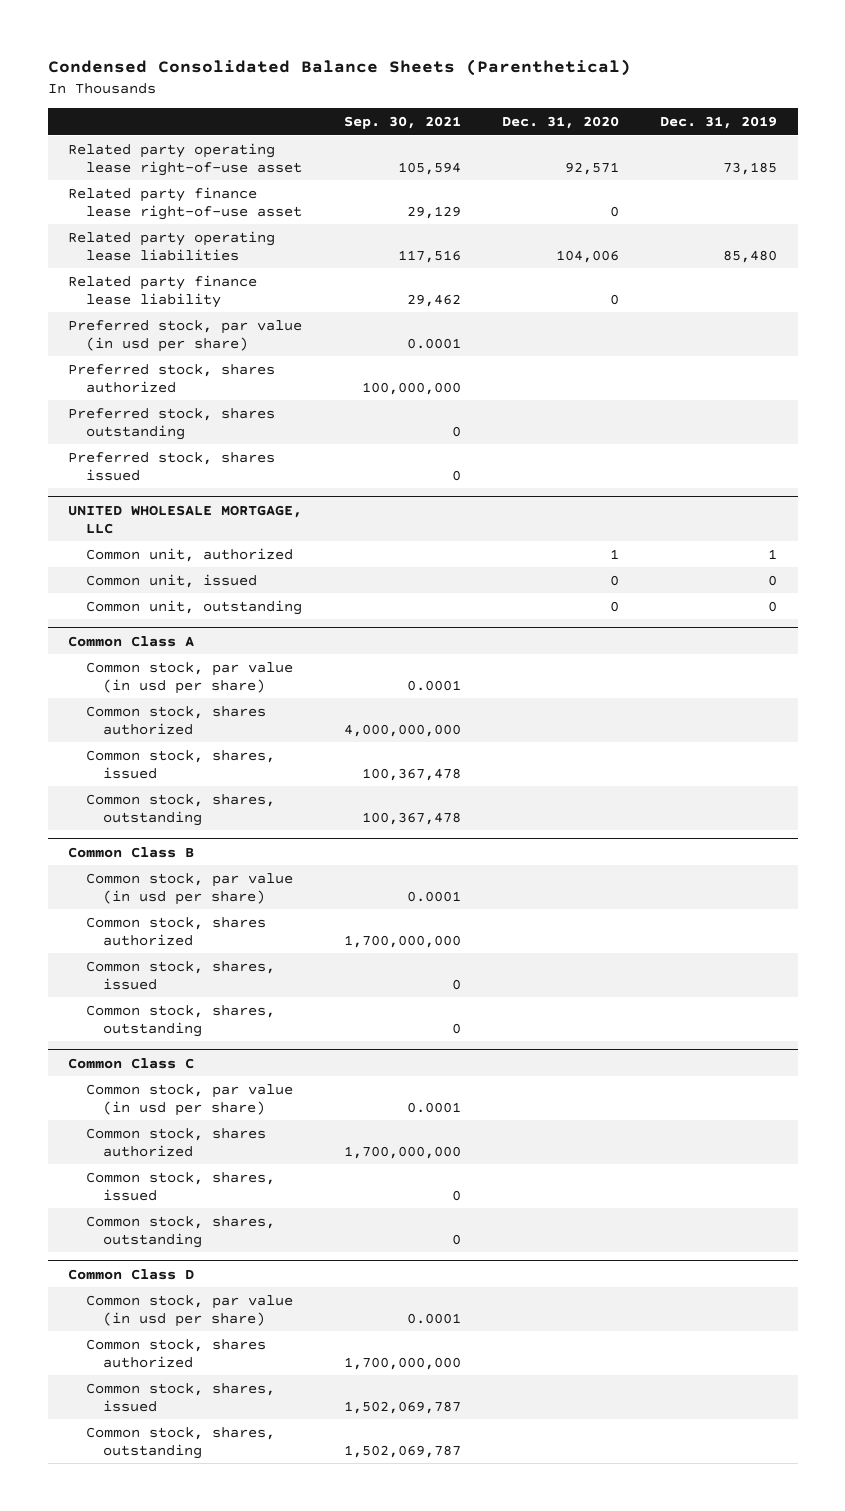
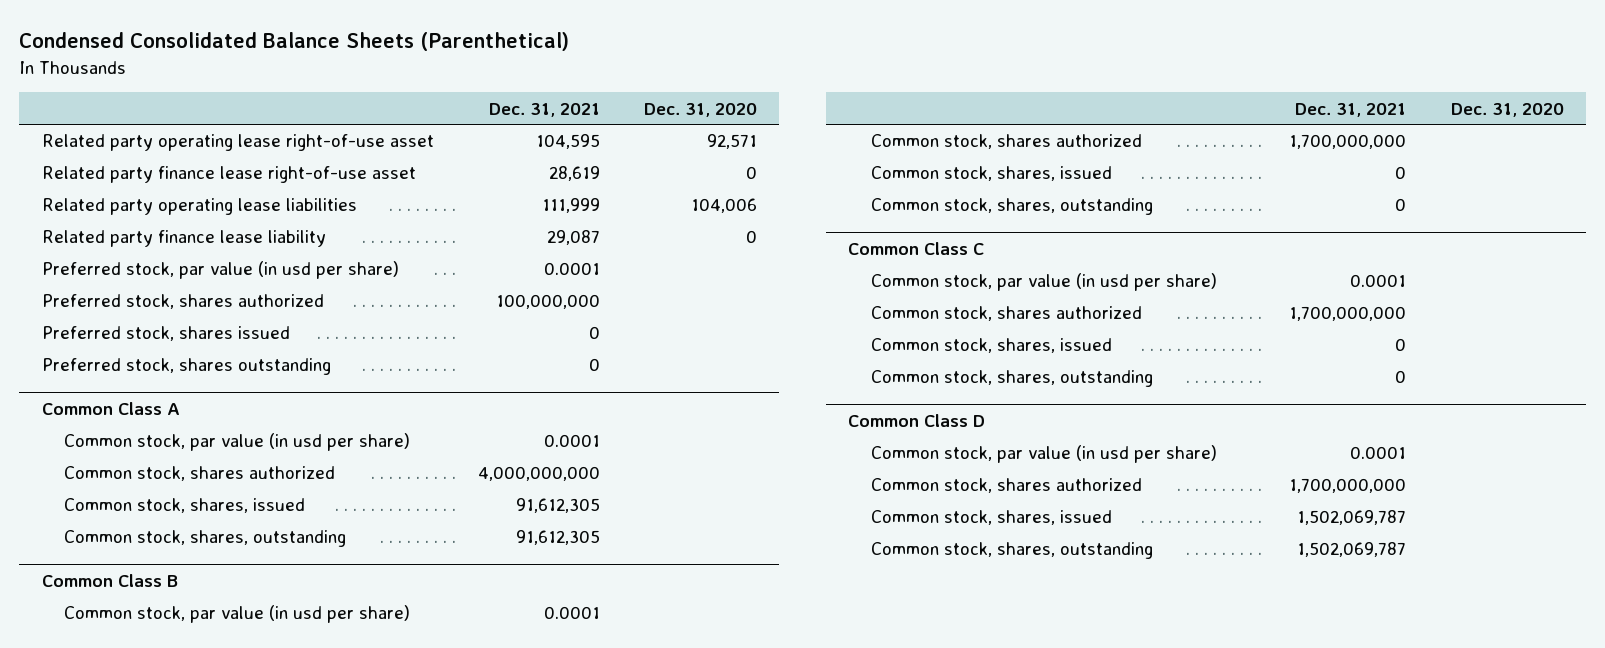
[343,116,461,130] Sep. 30, 2021 -> none
[659,116,777,130] Dec. 31, 2019 -> none
none -> [488,102,600,117] Dec. 31, 2021
[68,504,303,534] UNITED WHOLESALE MORTGAGE, LLC -> none
[85,547,293,562] Common unit, authorized -> none
[85,573,257,588] Common unit, issued -> none
[85,599,302,615] Common unit, outstanding -> none
[68,407,276,440] Preferred stock, shares outstanding -> [41,358,331,376] Preferred stock, shares outstanding

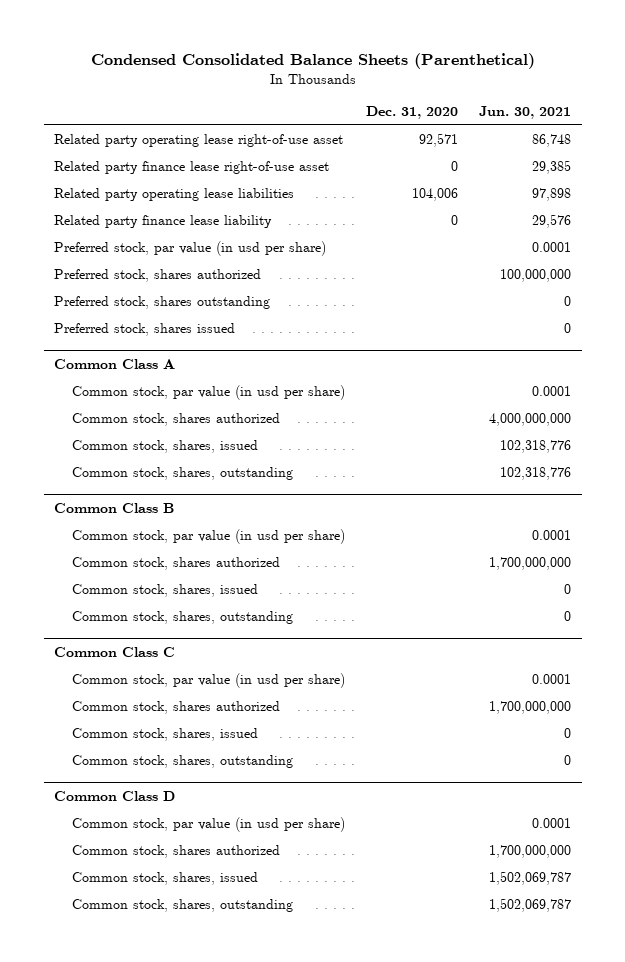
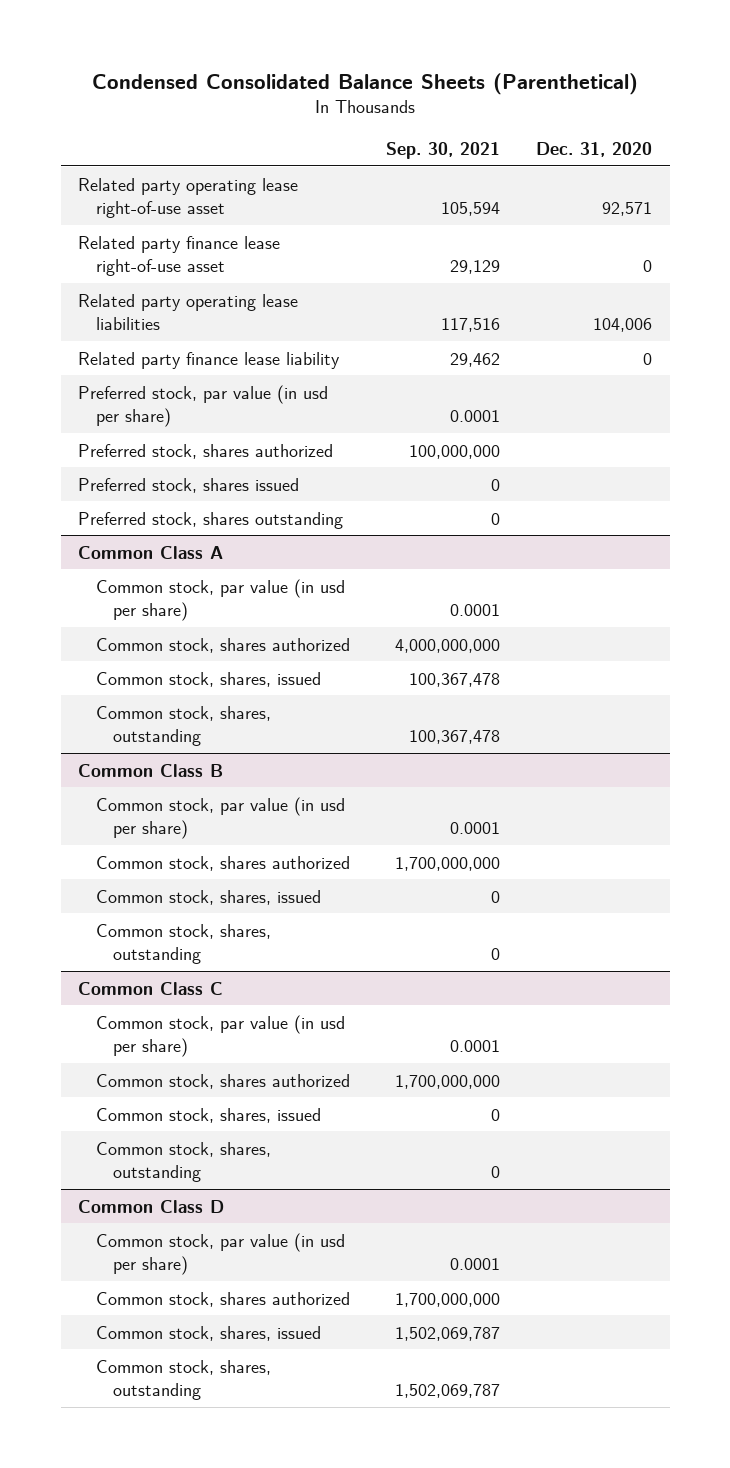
[479,105,572,119] Jun. 30, 2021 -> none
none -> [385,142,500,160] Sep. 30, 2021
[54,296,271,310] Preferred stock, shares outstanding -> [78,511,344,529] Preferred stock, shares outstanding

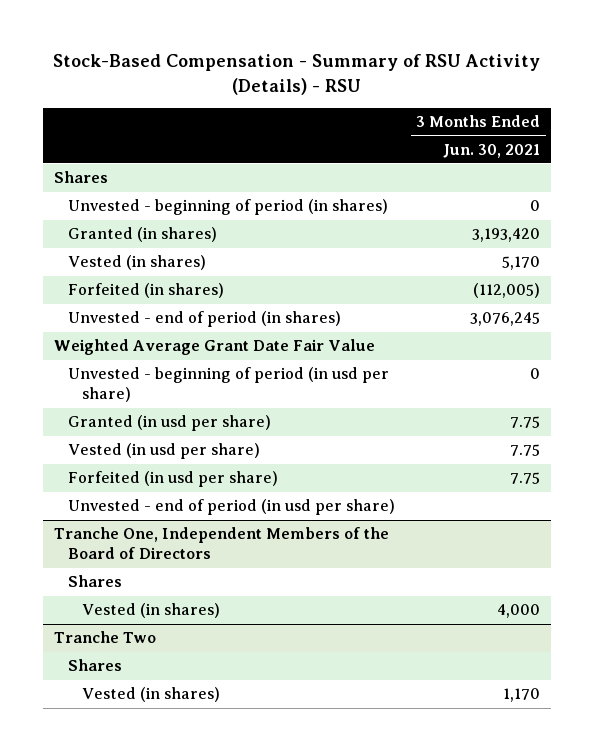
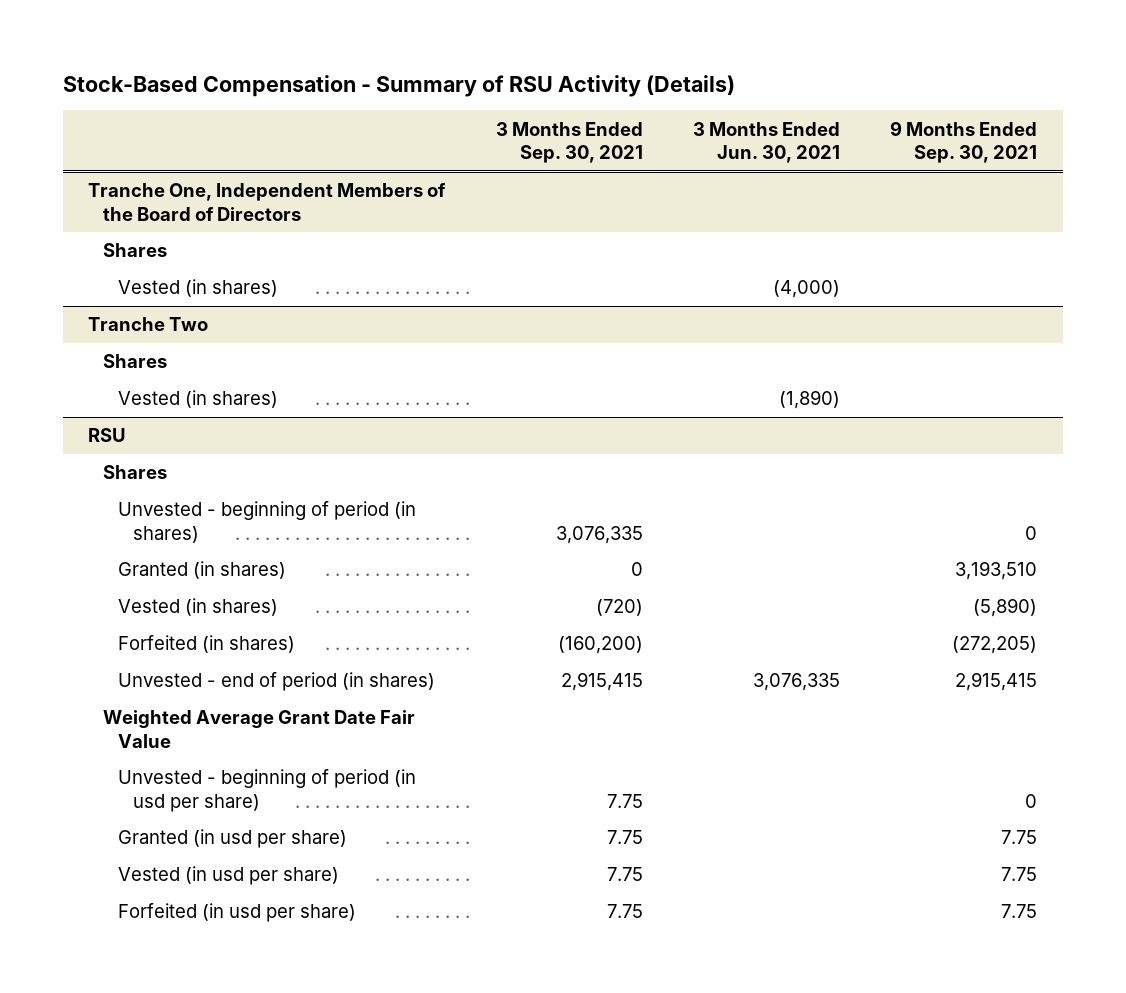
[53,54,541,96] Stock-Based Compensation - Summary of RSU Activity (Details) - RSU -> [62,74,735,97] Stock-Based Compensation - Summary of RSU Activity (Details)
none -> [495,121,643,163] 3 Months Ended Sep. 30, 2021
none -> [890,120,1038,163] 9 Months Ended Sep. 30, 2021
[53,171,108,184] Shares -> none
[67,199,388,216] Unvested - beginning of period (in shares) -> none
[67,227,217,243] Granted (in shares) -> none
[67,255,206,271] Vested (in shares) -> none
[67,283,224,299] Forfeited (in shares) -> none
[67,311,341,328] Unvested - end of period (in shares) -> none
[53,339,375,356] Weighted Average Grant Date Fair Value -> none
[67,367,389,403] Unvested - beginning of period (in usd per share) -> none
[67,415,271,432] Granted (in usd per share) -> none
[67,443,260,460] Vested (in usd per share) -> none
[67,471,278,488] Forfeited (in usd per share) -> none
[67,499,395,516] Unvested - end of period (in usd per share) -> none
[497,604,541,619] 4,000 -> [773,280,841,299] (4,000)
[503,688,541,703] 1,170 -> [779,390,841,410] (1,890)
none -> [88,428,127,443] RSU
none -> [102,465,167,480] Shares
none -> [117,501,416,543] Unvested - beginning of period (in shares)
none -> [117,561,286,580] Granted (in shares)
none -> [117,598,278,617] Vested (in shares)
none -> [117,635,295,654] Forfeited (in shares)
none -> [117,672,435,692] Unvested - end of period (in shares)
none -> [102,710,415,748] Weighted Average Grant Date Fair Value
none -> [117,769,416,812] Unvested - beginning of period (in usd per share)
none -> [117,829,347,849] Granted (in usd per share)
none -> [117,866,339,886] Vested (in usd per share)
none -> [117,903,356,923] Forfeited (in usd per share)

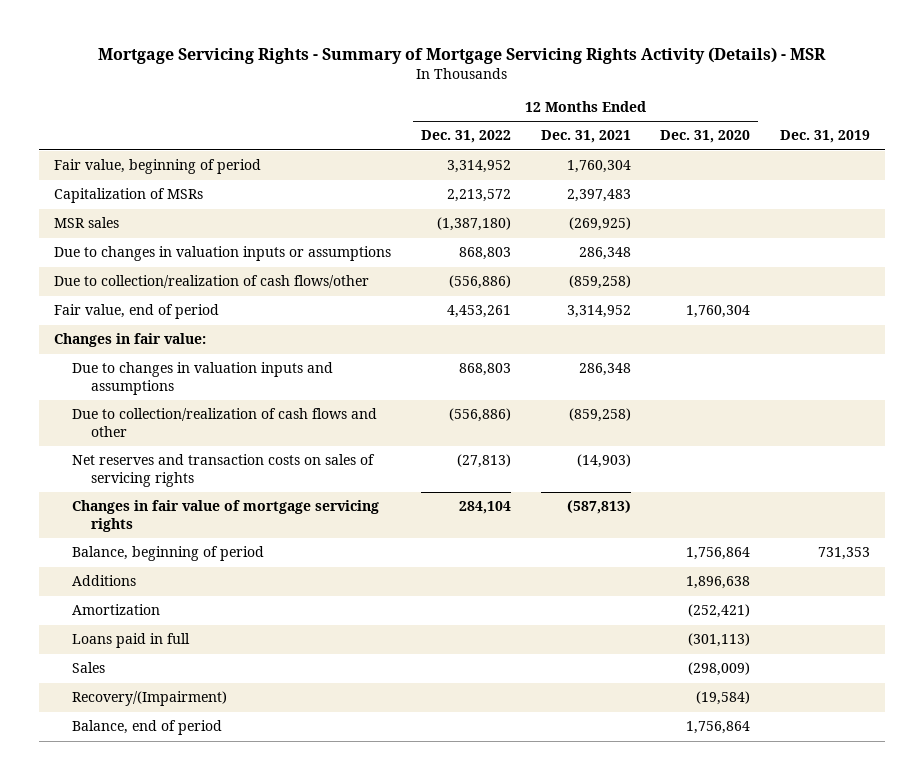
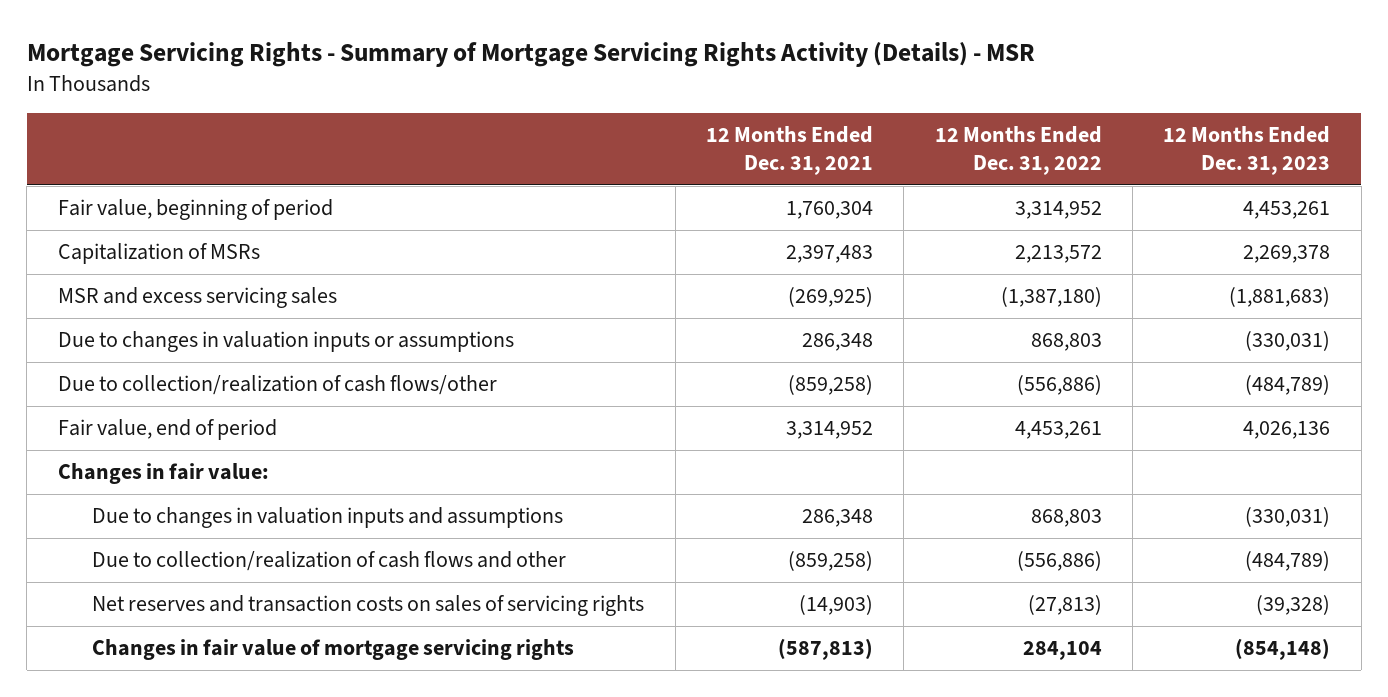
[660,130,751,144] Dec. 31, 2020 -> none
[780,130,871,144] Dec. 31, 2019 -> none
none -> [1163,126,1331,175] 12 Months Ended Dec. 31, 2023
[53,217,119,229] MSR sales -> [57,287,337,309] MSR and excess servicing sales
[72,546,265,562] Balance, beginning of period -> none
[72,575,137,587] Additions -> none
[72,604,161,616] Amortization -> none
[72,633,191,649] Loans paid in full -> none
[72,662,106,674] Sales -> none
[72,691,228,707] Recovery/(Impairment) -> none
[72,720,223,736] Balance, end of period -> none

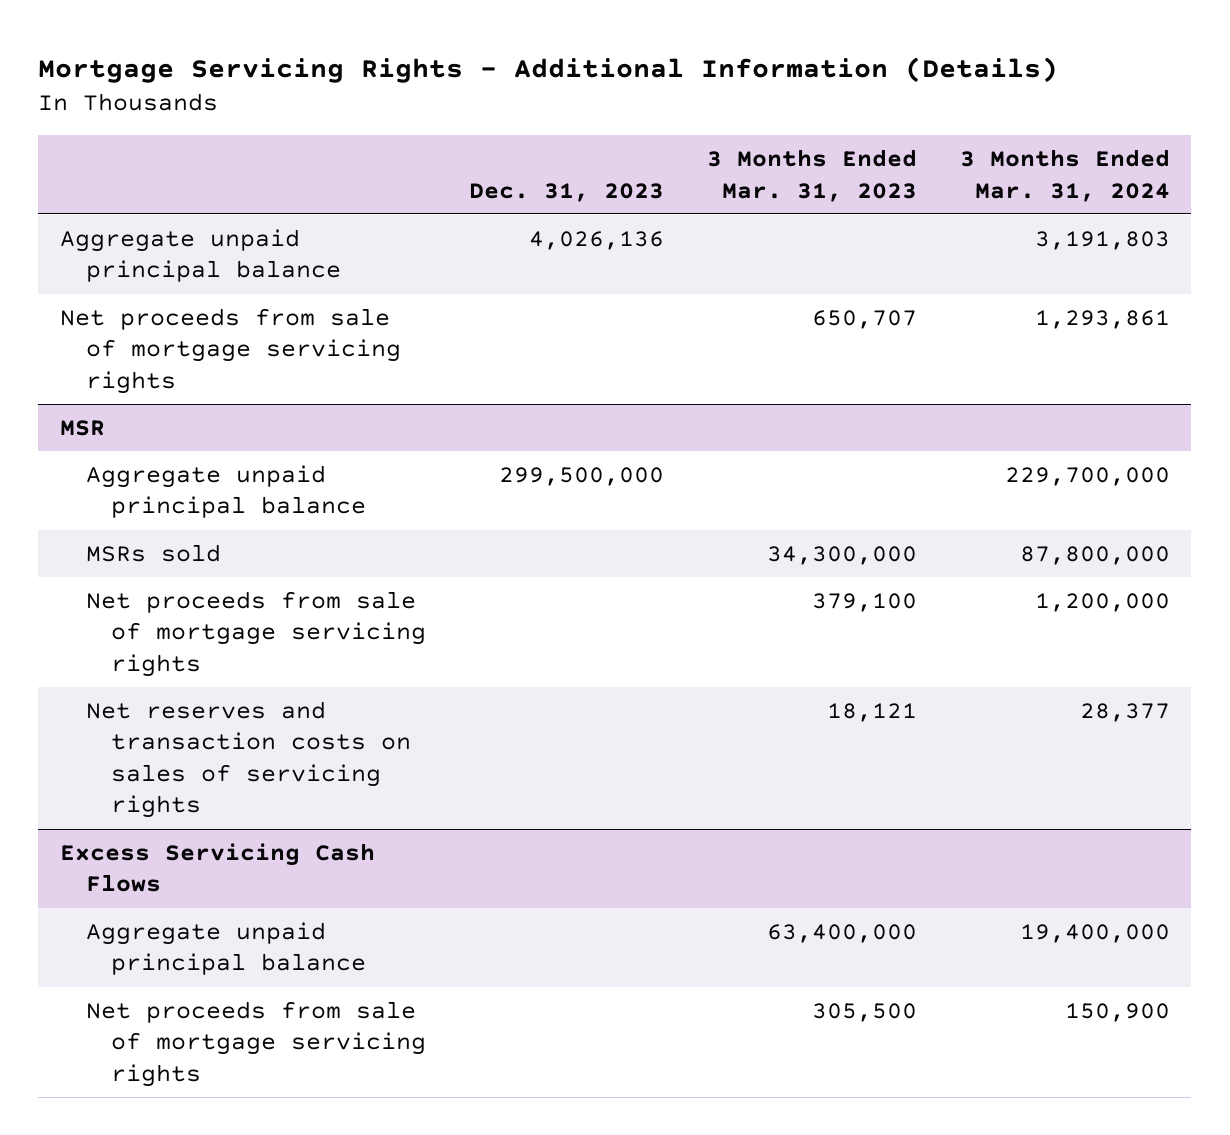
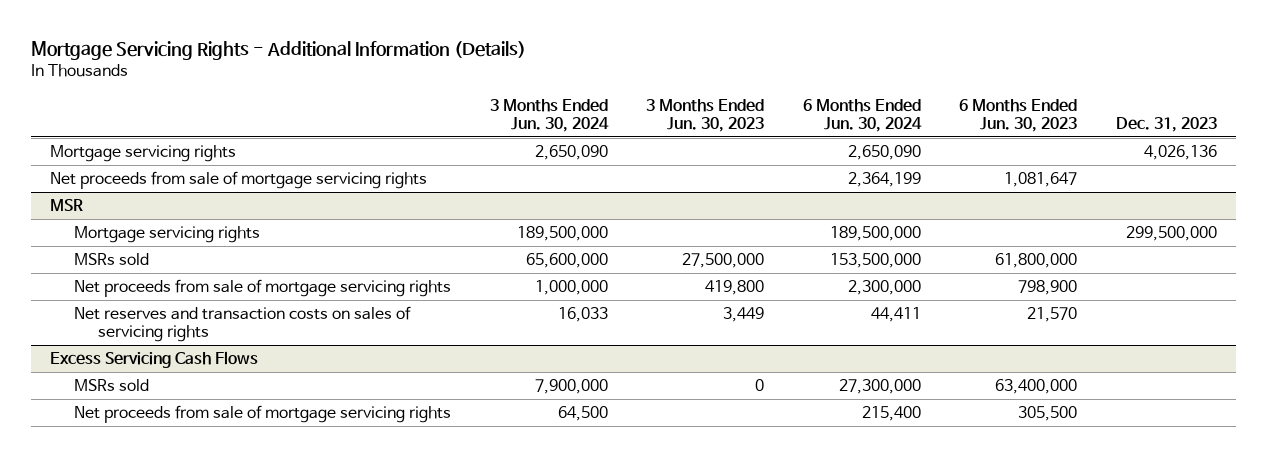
[707,149,918,202] 3 Months Ended Mar. 31, 2023 -> none
[959,149,1170,202] 3 Months Ended Mar. 31, 2024 -> none
none -> [489,98,609,132] 3 Months Ended Jun. 30, 2024
none -> [646,98,765,132] 3 Months Ended Jun. 30, 2023
none -> [802,98,922,132] 6 Months Ended Jun. 30, 2024
none -> [959,98,1078,132] 6 Months Ended Jun. 30, 2023
[59,228,341,283] Aggregate unpaid principal balance -> [50,145,237,163] Mortgage servicing rights
[85,464,367,519] Aggregate unpaid principal balance -> [74,226,261,244] Mortgage servicing rights
[85,921,367,976] Aggregate unpaid principal balance -> none
none -> [74,379,150,392] MSRs sold

